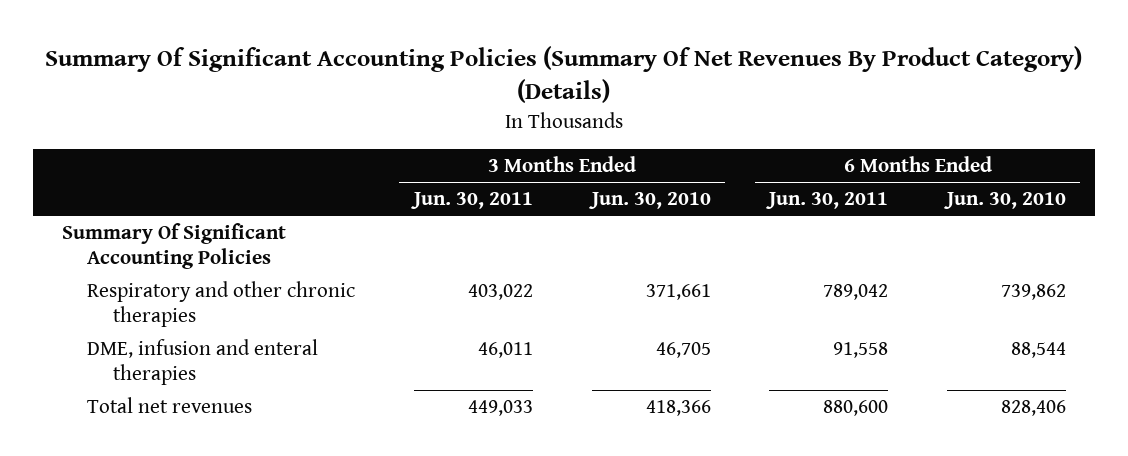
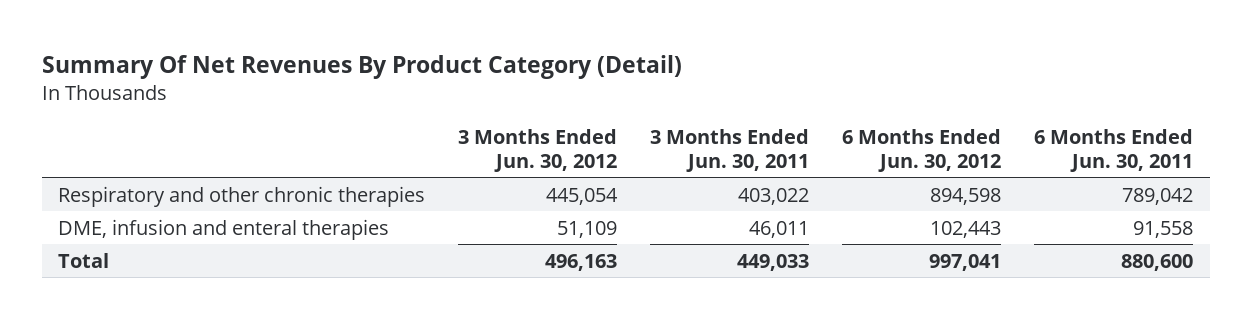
[45,45,1083,103] Summary Of Significant Accounting Policies (Summary Of Net Revenues By Product Category) (Details) -> [41,55,682,80] Summary Of Net Revenues By Product Category (Detail)
[588,192,711,210] Jun. 30, 2010 -> none
[943,192,1066,210] Jun. 30, 2010 -> none
none -> [458,129,618,172] 3 Months Ended Jun. 30, 2012
none -> [842,129,1002,172] 6 Months Ended Jun. 30, 2012
[62,223,287,270] Summary Of Significant Accounting Policies -> none
[87,397,253,414] Total net revenues -> [58,252,110,268] Total

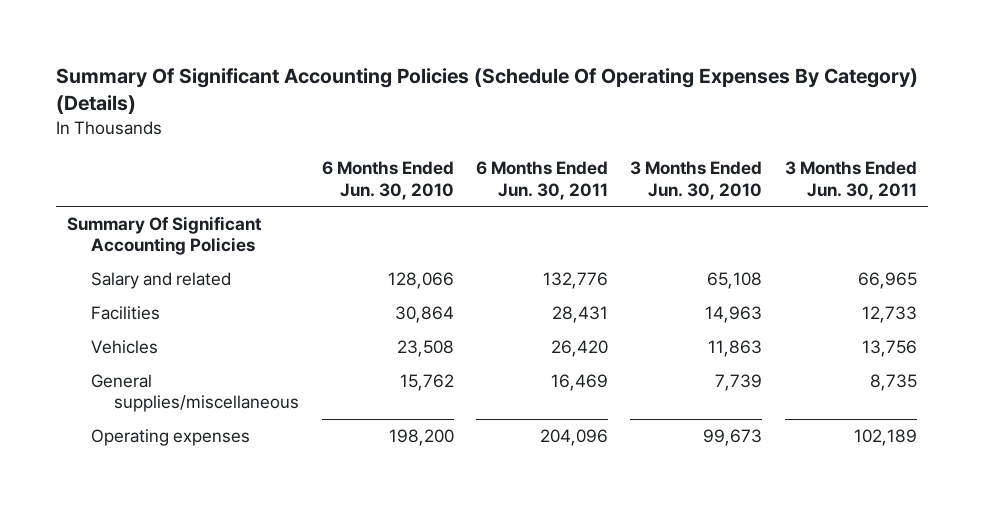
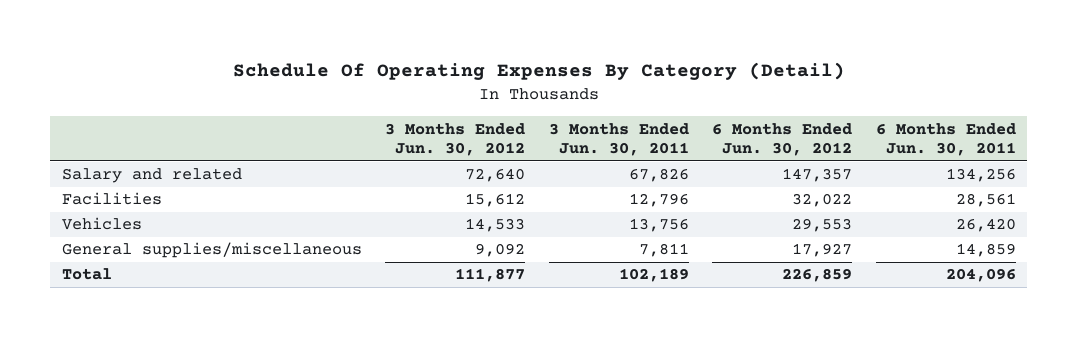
[56,68,919,115] Summary Of Significant Accounting Policies (Schedule Of Operating Expenses By Category) (Details) -> [232,62,845,81] Schedule Of Operating Expenses By Category (Detail)
[321,161,454,200] 6 Months Ended Jun. 30, 2010 -> none
[630,161,763,200] 3 Months Ended Jun. 30, 2010 -> none
none -> [385,122,526,157] 3 Months Ended Jun. 30, 2012
none -> [712,122,853,157] 6 Months Ended Jun. 30, 2012
[67,216,263,256] Summary Of Significant Accounting Policies -> none
[542,272,608,290] 132,776 -> [945,168,1016,183] 134,256
[857,272,917,290] 66,965 -> [628,168,689,183] 67,826
[551,306,608,324] 28,431 -> [955,193,1016,208] 28,561
[861,306,917,324] 12,733 -> [628,193,689,208] 12,796
[550,374,608,392] 16,469 -> [955,243,1016,258] 14,859
[869,374,917,392] 8,735 -> [638,243,689,258] 7,811
[90,429,250,447] Operating expenses -> [61,268,112,281] Total

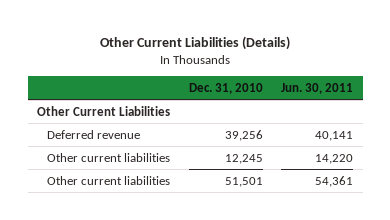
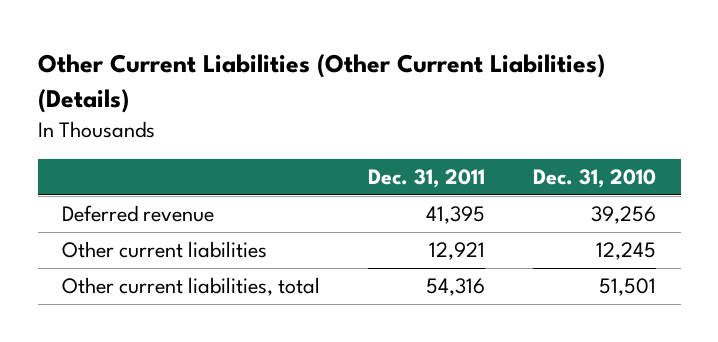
[100,35,291,50] Other Current Liabilities (Details) -> [37,54,605,113] Other Current Liabilities (Other Current Liabilities) (Details)
[281,82,354,94] Jun. 30, 2011 -> none
none -> [368,169,486,189] Dec. 31, 2011
[37,105,171,116] Other Current Liabilities -> none
[46,175,170,185] Other current liabilities -> [61,277,320,297] Other current liabilities, total

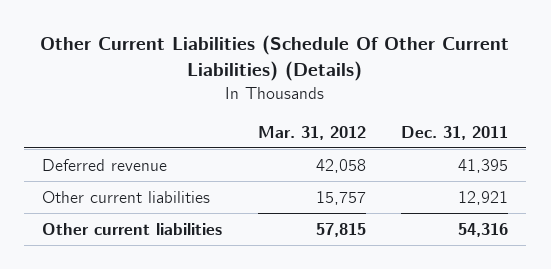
[37,54,605,113] Other Current Liabilities (Other Current Liabilities) (Details) -> [40,35,510,82] Other Current Liabilities (Schedule Of Other Current Liabilities) (Details)
[533,169,657,189] Dec. 31, 2010 -> none
none -> [257,125,366,140] Mar. 31, 2012
[61,277,320,297] Other current liabilities, total -> [42,222,223,235] Other current liabilities

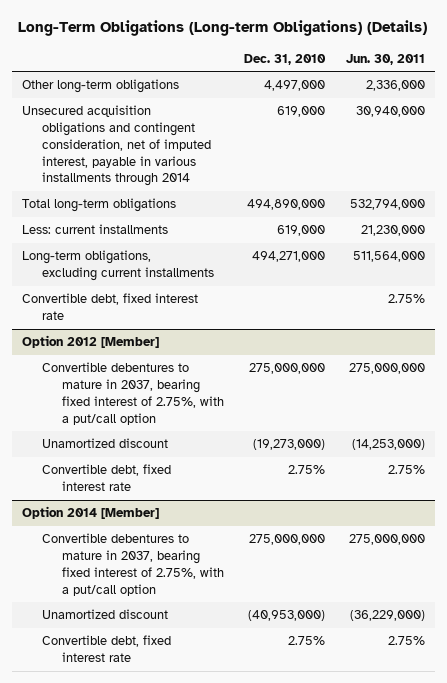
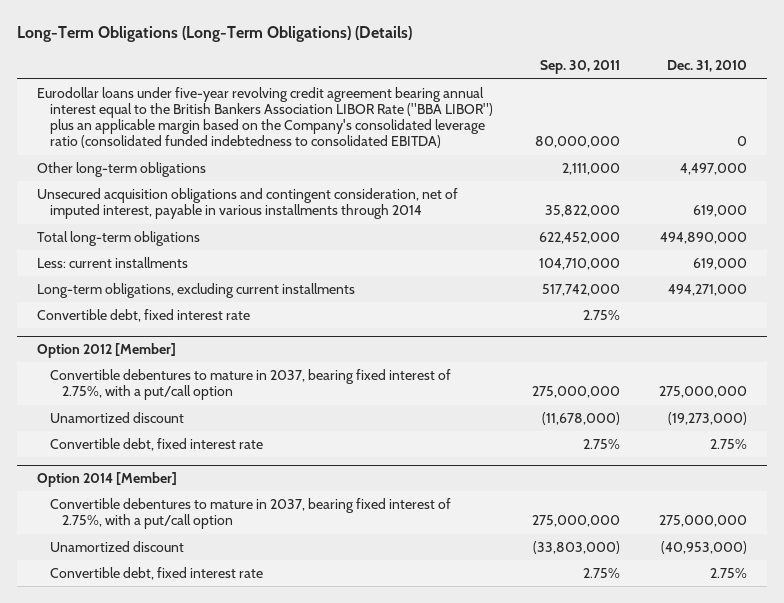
[18,20,428,37] Long-Term Obligations (Long-term Obligations) (Details) -> [17,26,413,43] Long-Term Obligations (Long-Term Obligations) (Details)
[345,53,425,65] Jun. 30, 2011 -> none
none -> [539,60,620,75] Sep. 30, 2011
none -> [36,87,493,149] Eurodollar loans under five-year revolving credit agreement bearing annual interest equal to the British Bankers Association LIBOR Rate ("BBA LIBOR") plus an applicable margin based on the Company's consolidated leverage ratio (consolidated funded indebtedness to consolidated EBITDA)

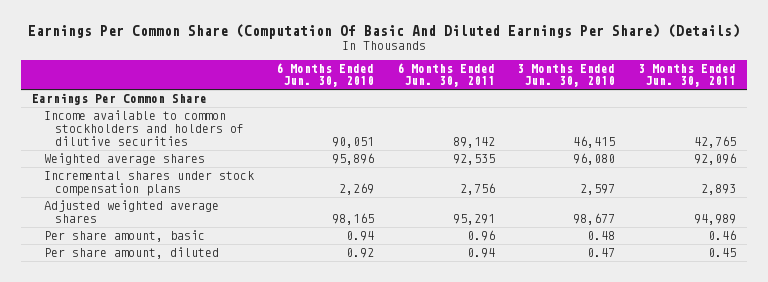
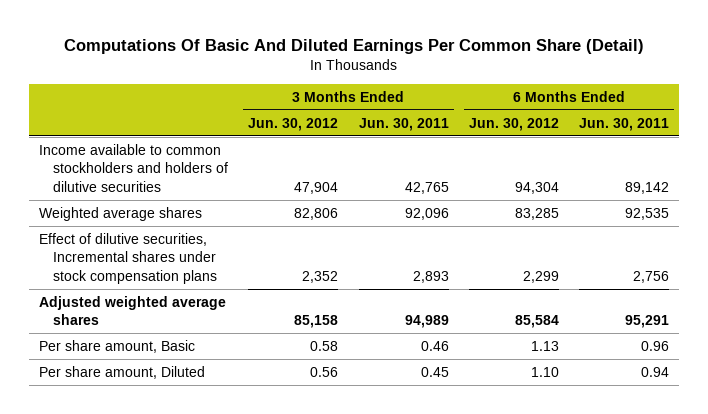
[28,24,741,40] Earnings Per Common Share (Computation Of Basic And Diluted Earnings Per Share) (Details) -> [63,38,644,54] Computations Of Basic And Diluted Earnings Per Common Share (Detail)
[276,62,375,88] 6 Months Ended Jun. 30, 2010 -> none
[517,63,616,88] 3 Months Ended Jun. 30, 2010 -> none
none -> [248,117,339,131] Jun. 30, 2012
none -> [468,117,559,131] Jun. 30, 2012
[32,93,208,106] Earnings Per Common Share -> none
[43,171,254,196] Incremental shares under stock compensation plans -> [38,232,218,284] Effect of dilutive securities, Incremental shares under stock compensation plans
[43,230,205,243] Per share amount, basic -> [38,339,195,353] Per share amount, Basic
[43,247,219,260] Per share amount, diluted -> [38,365,205,379] Per share amount, Diluted

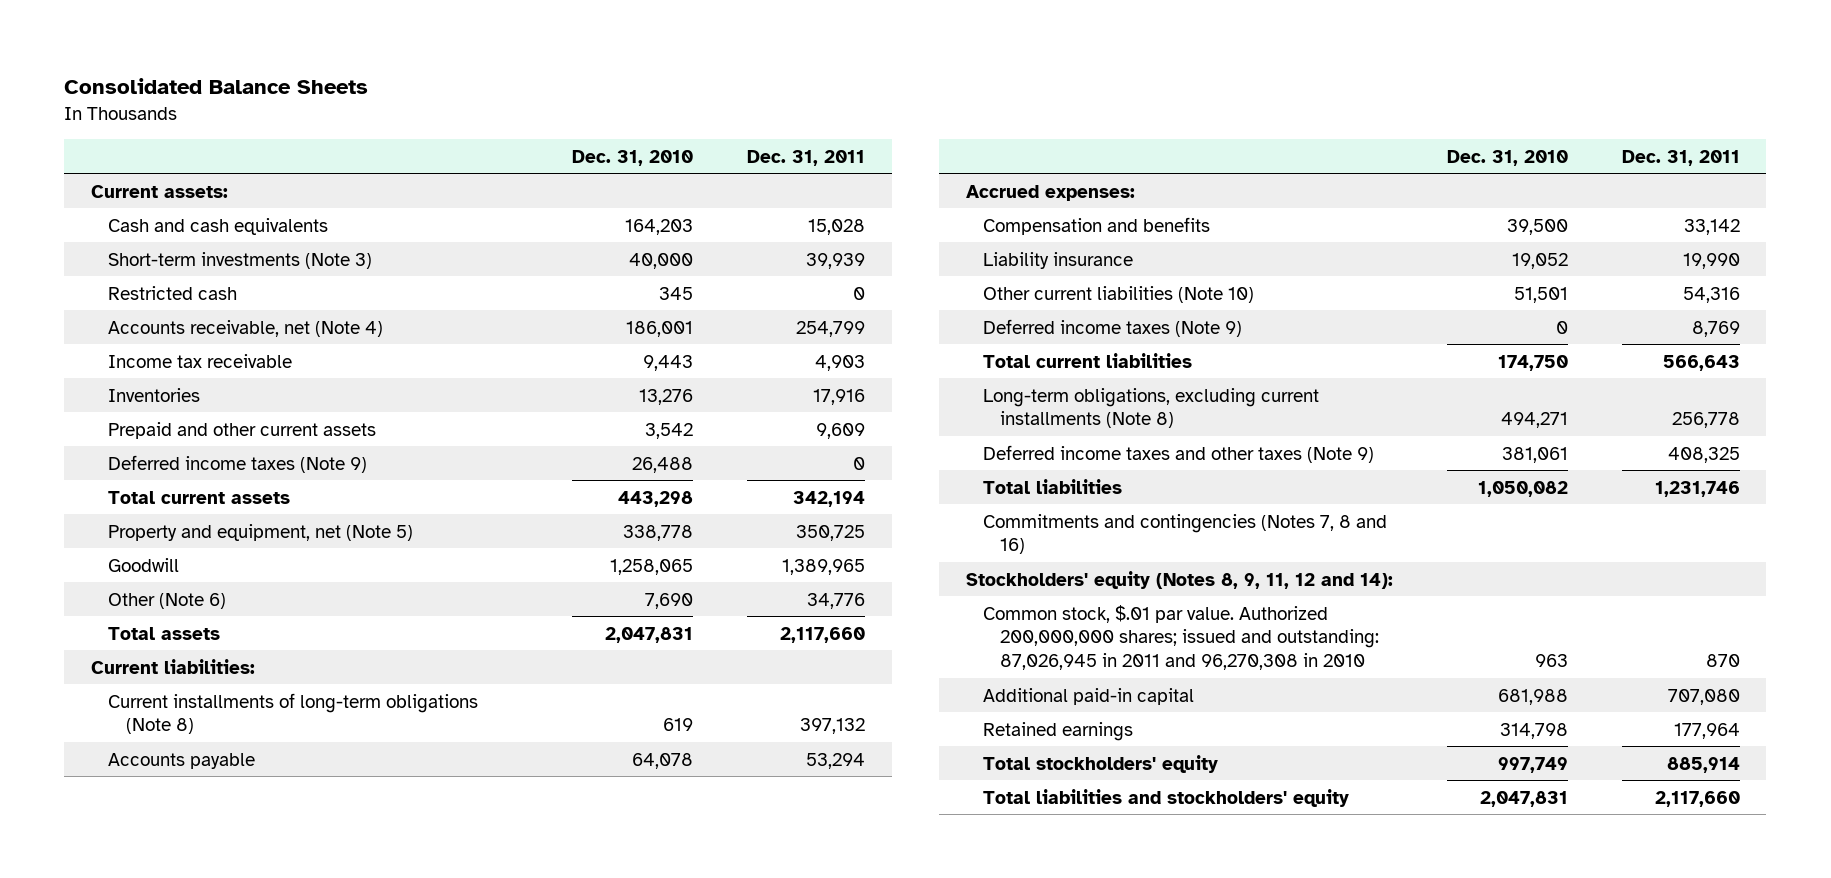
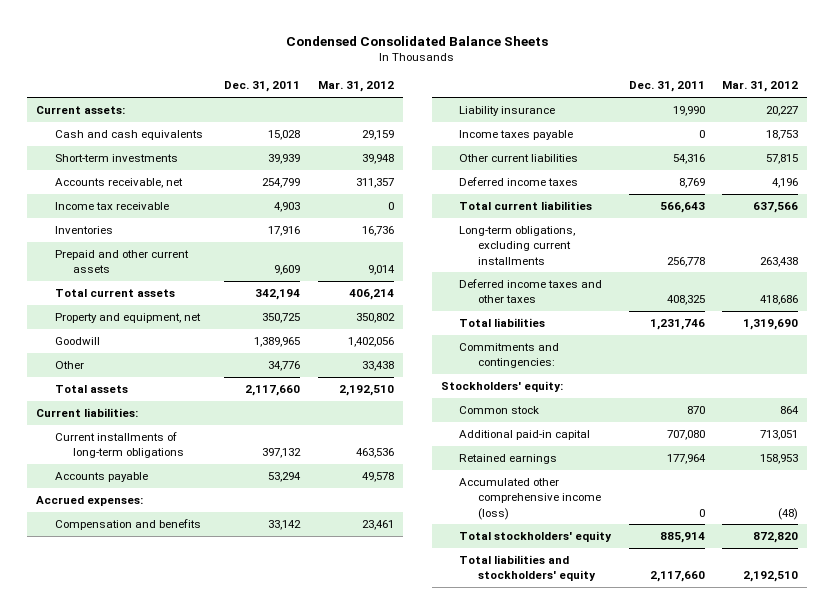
[64,78,369,95] Consolidated Balance Sheets -> [286,35,549,46] Condensed Consolidated Balance Sheets
[571,149,693,166] Dec. 31, 2010 -> none
none -> [317,81,394,93] Mar. 31, 2012
[108,285,238,300] Restricted cash -> none
[108,251,373,269] Short-term investments (Note 3) -> [54,154,178,163] Short-term investments
[108,319,384,337] Accounts receivable, net (Note 4) -> [54,178,183,189] Accounts receivable, net
[108,454,368,473] Deferred income taxes (Note 9) -> none
[108,523,414,541] Property and equipment, net (Note 5) -> [54,313,201,324] Property and equipment, net
[108,592,227,609] Other (Note 6) -> [54,361,84,370] Other
[108,692,479,735] Current installments of long-term obligations (Note 8) -> [54,432,185,459] Current installments of long-term obligations
none -> [459,130,574,141] Income taxes payable
[983,285,1255,303] Other current liabilities (Note 10) -> [459,154,579,163] Other current liabilities
[983,318,1243,337] Deferred income taxes (Note 9) -> [459,177,579,187] Deferred income taxes
[983,387,1320,429] Long-term obligations, excluding current installments (Note 8) -> [459,226,576,265] Long-term obligations, excluding current installments
[983,444,1375,463] Deferred income taxes and other taxes (Note 9) -> [459,279,603,304] Deferred income taxes and other taxes
[983,513,1388,555] Commitments and contingencies (Notes 7, 8 and 16) -> [459,343,560,369] Commitments and contingencies:
[966,570,1394,589] Stockholders' equity (Notes 8, 9, 11, 12 and 14): -> [440,381,563,393] Stockholders' equity:
[983,604,1380,671] Common stock, $.01 par value. Authorized 200,000,000 shares; issued and outstanding: 87,026,945 in 2011 and 96,270,308 in 2010 -> [459,406,540,415] Common stock
none -> [459,478,601,520] Accumulated other comprehensive income (loss)

